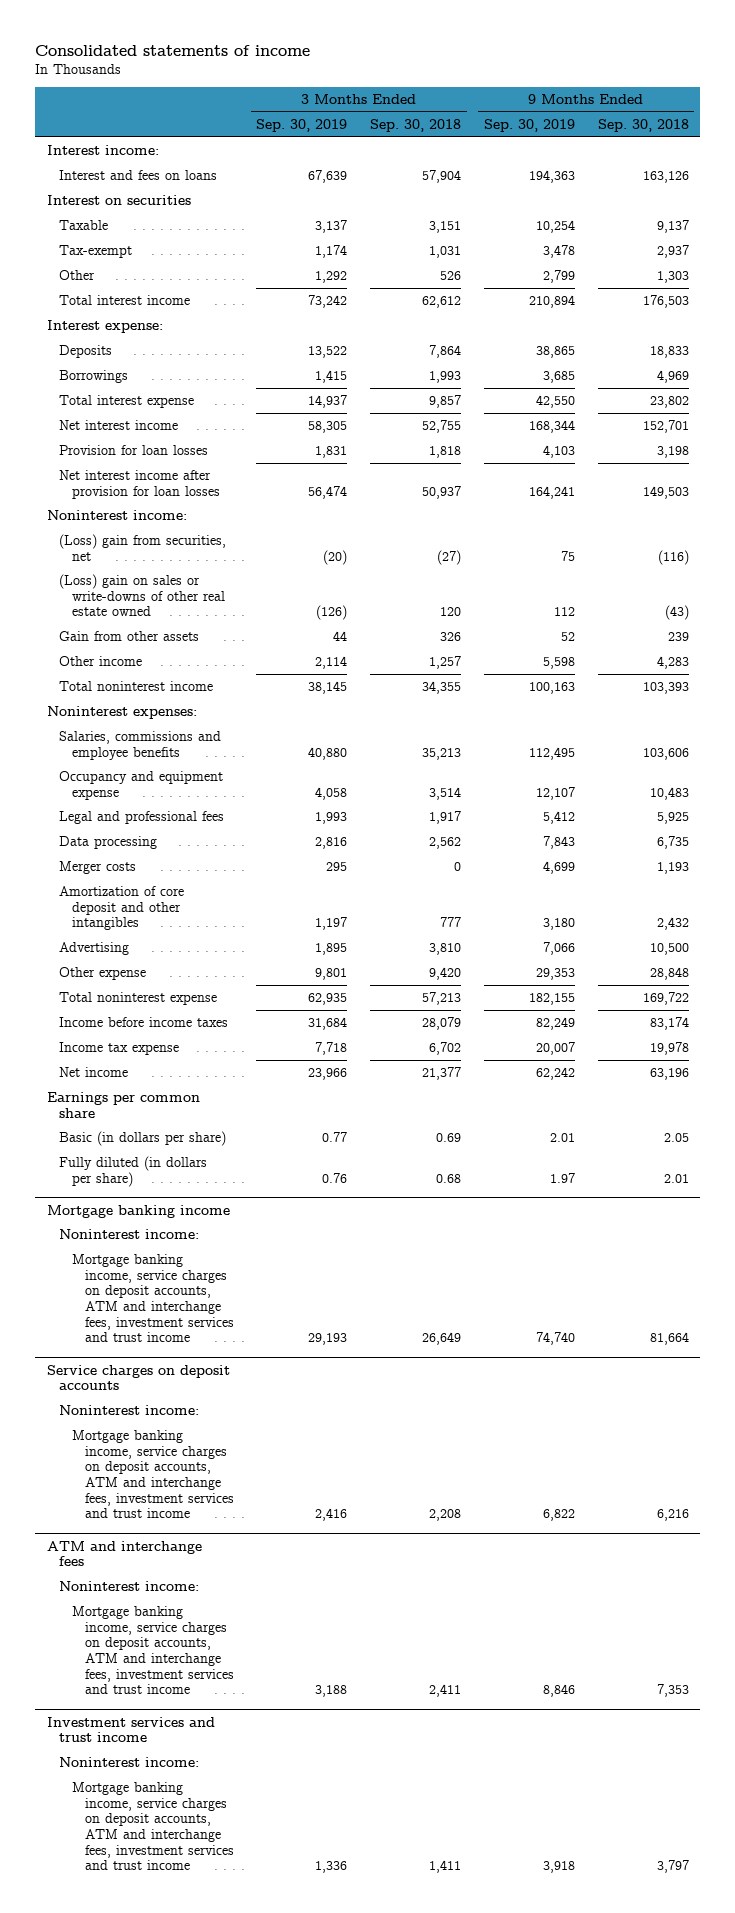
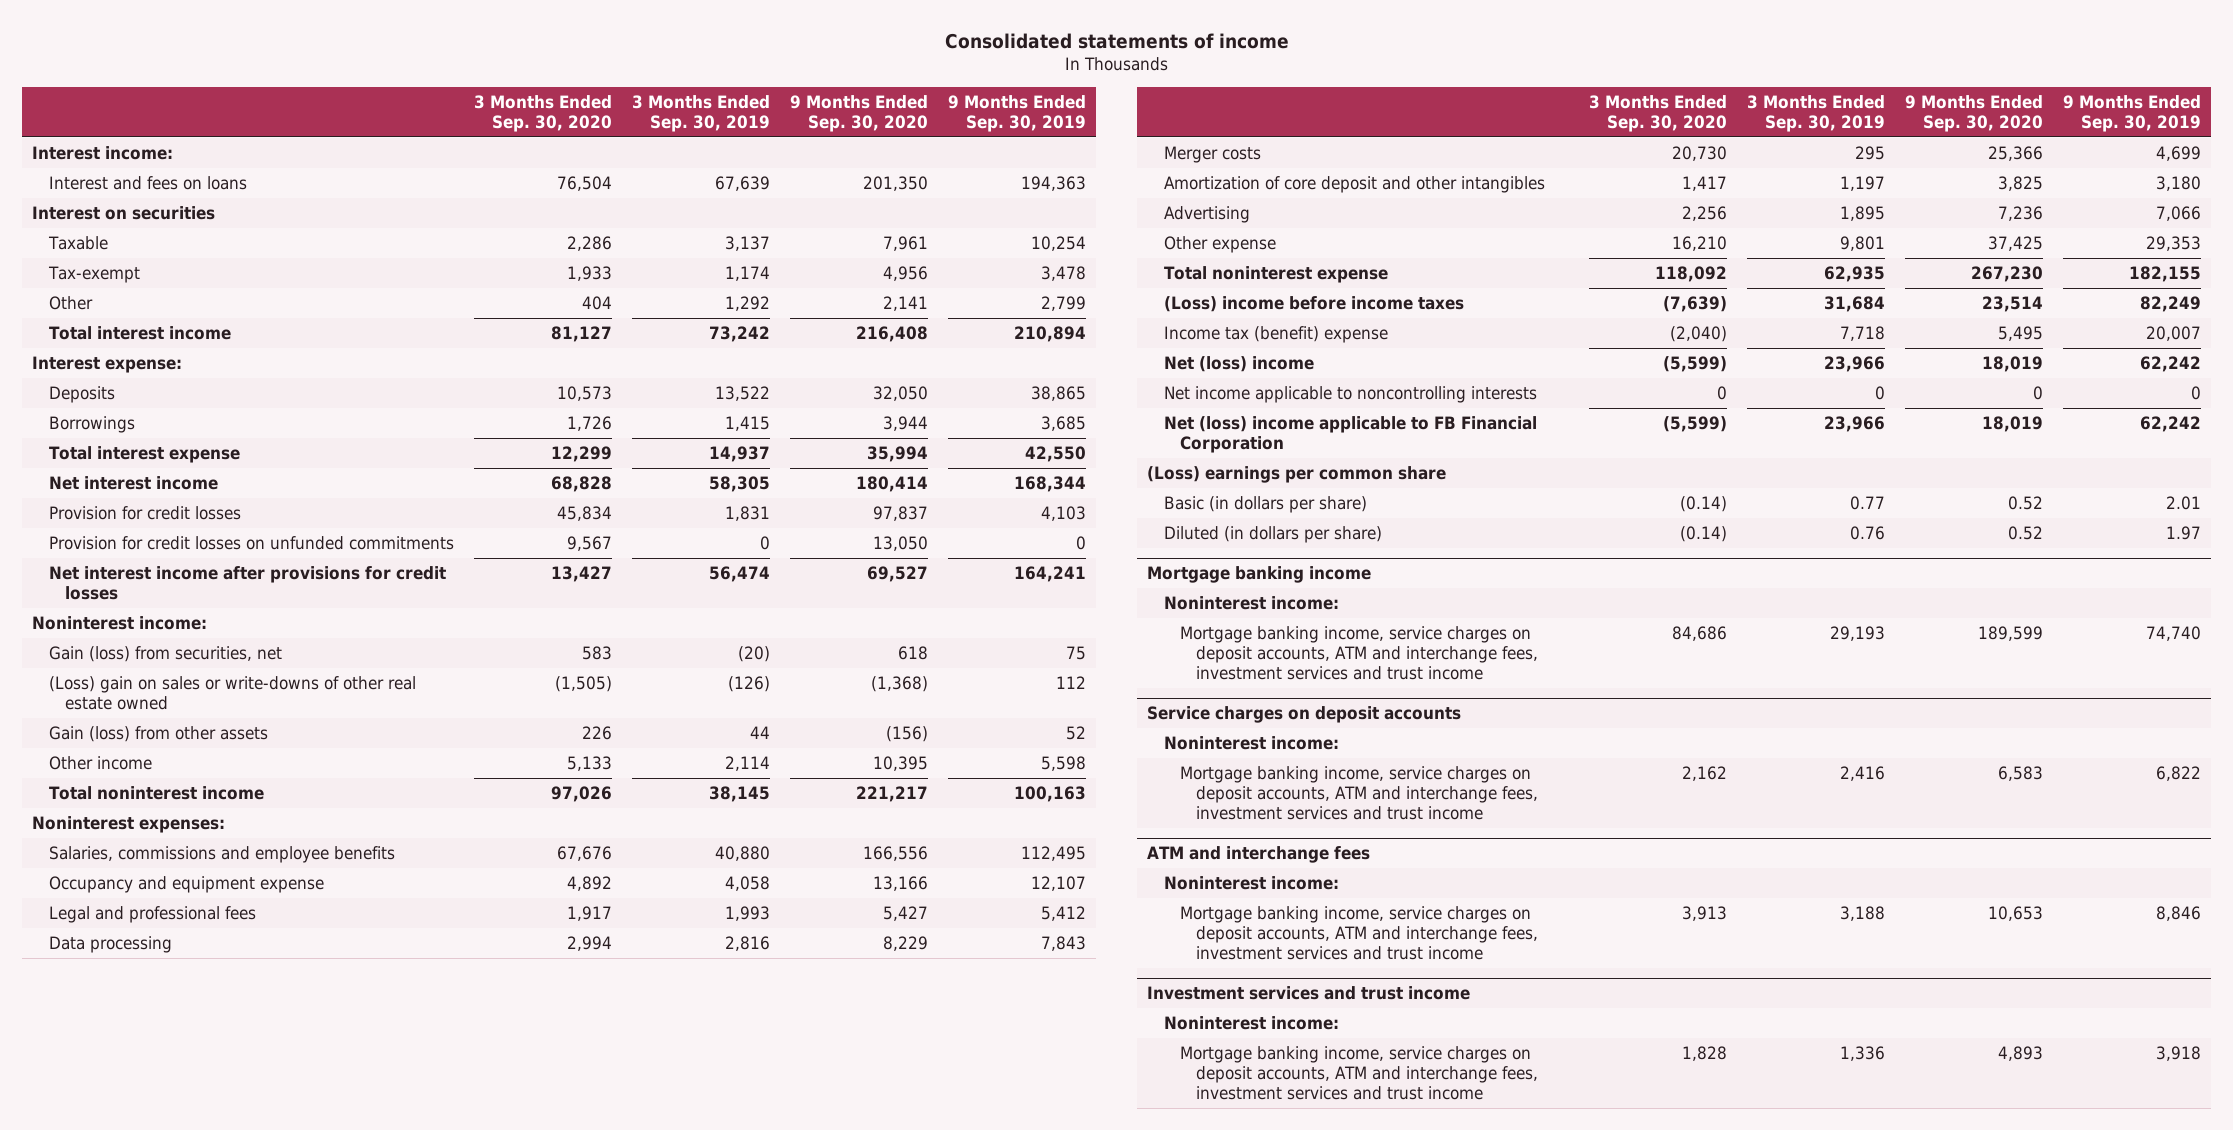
[370,118,462,132] Sep. 30, 2018 -> none
[597,118,689,132] Sep. 30, 2018 -> none
none -> [473,94,612,132] 3 Months Ended Sep. 30, 2020
none -> [789,94,928,132] 9 Months Ended Sep. 30, 2020
[59,444,209,455] Provision for loan losses -> [48,506,241,521] Provision for credit losses
none -> [48,536,454,551] Provision for credit losses on unfunded commitments
[59,469,220,499] Net interest income after provision for loan losses -> [48,566,446,601] Net interest income after provisions for credit losses
[59,533,227,561] (Loss) gain from securities, net -> [48,646,282,663] Gain (loss) from securities, net
[59,630,200,641] Gain from other assets -> [48,726,268,743] Gain (loss) from other assets
[59,1016,229,1027] Income before income taxes -> [1163,296,1464,313] (Loss) income before income taxes
[59,1041,180,1055] Income tax expense -> [1163,326,1388,344] Income tax (benefit) expense
none -> [1163,356,1314,373] Net (loss) income
none -> [1163,386,1537,404] Net income applicable to noncontrolling interests
[59,1066,129,1077] Net income -> [1163,416,1537,454] Net (loss) income applicable to FB Financial Corporation
[46,1091,200,1118] Earnings per common share -> [1147,466,1447,484] (Loss) earnings per common share
[59,1155,208,1187] Fully diluted (in dollars per share) -> [1163,526,1382,544] Diluted (in dollars per share)

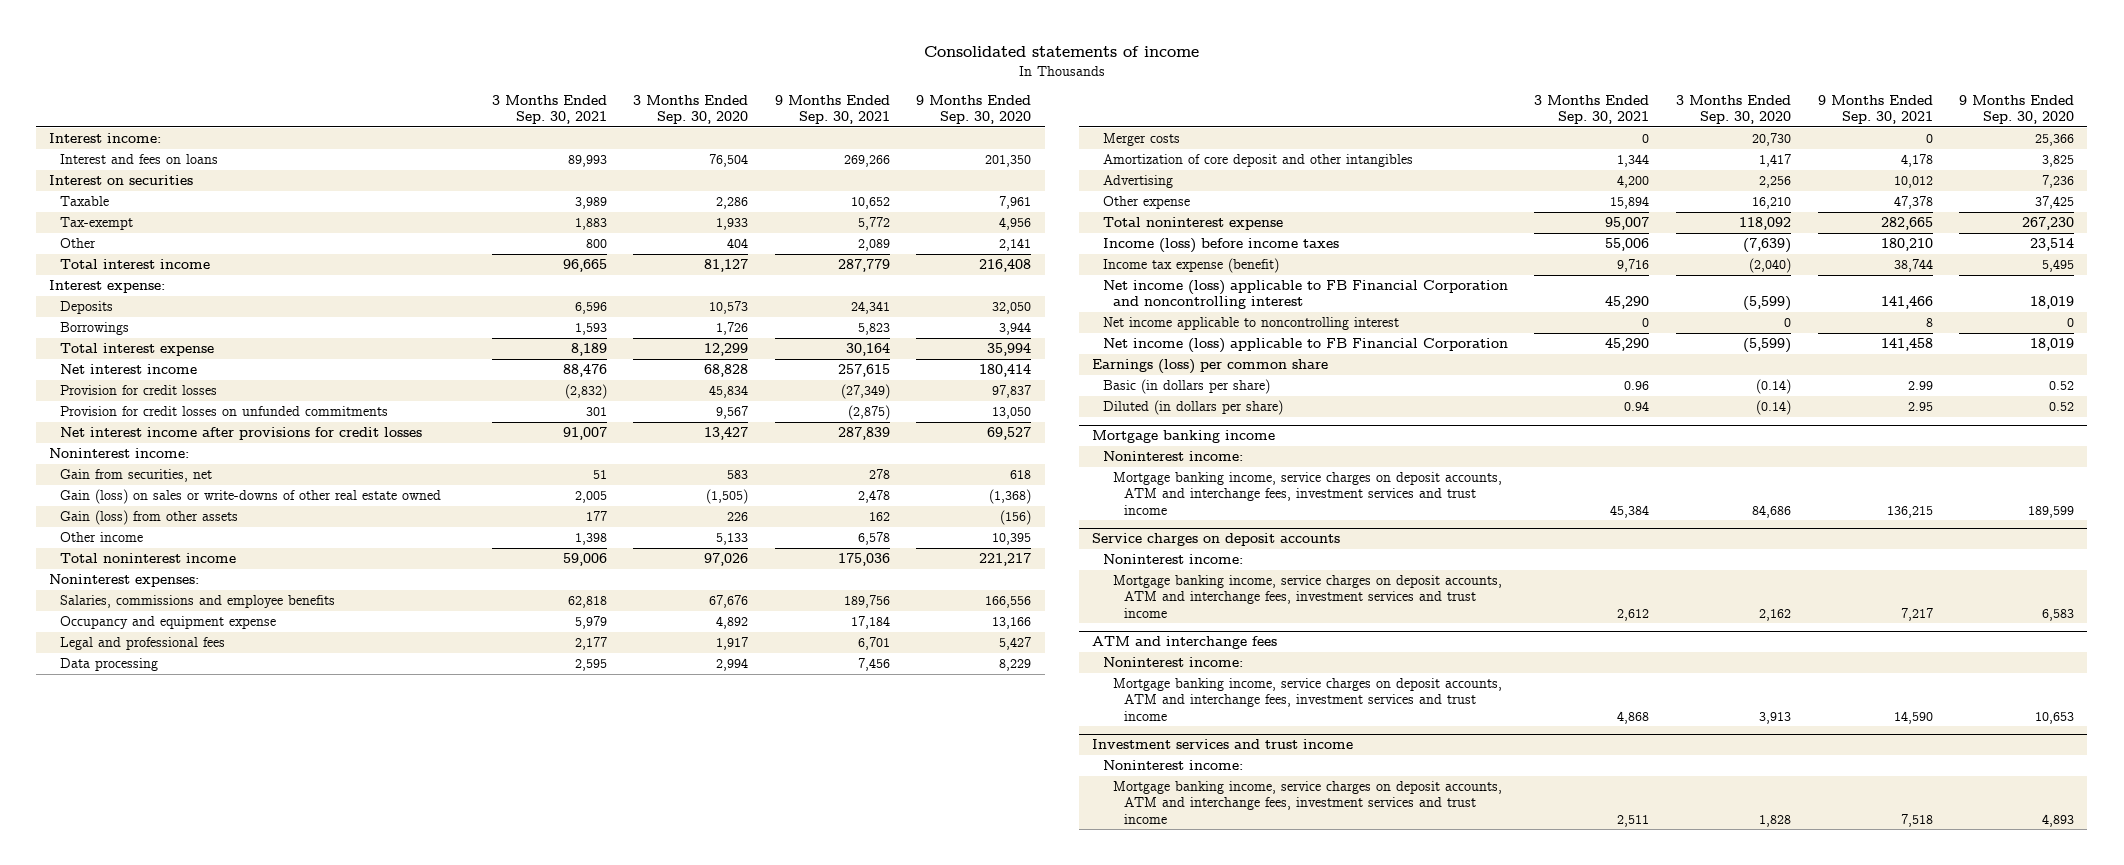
[631,94,770,132] 3 Months Ended Sep. 30, 2019 -> none
[947,94,1086,132] 9 Months Ended Sep. 30, 2019 -> none
none -> [491,94,607,125] 3 Months Ended Sep. 30, 2021
none -> [774,94,890,125] 9 Months Ended Sep. 30, 2021
[48,646,282,663] Gain (loss) from securities, net -> [60,469,213,483] Gain from securities, net
[48,676,416,711] (Loss) gain on sales or write-downs of other real estate owned -> [60,489,442,505] Gain (loss) on sales or write-downs of other real estate owned
[1163,296,1464,313] (Loss) income before income taxes -> [1102,238,1339,254] Income (loss) before income taxes
[1163,326,1388,344] Income tax (benefit) expense -> [1102,258,1279,274] Income tax expense (benefit)
[1163,356,1314,373] Net (loss) income -> [1102,280,1508,310] Net income (loss) applicable to FB Financial Corporation and noncontrolling interest
[1163,386,1537,404] Net income applicable to noncontrolling interests -> [1102,317,1399,331] Net income applicable to noncontrolling interest
[1163,416,1537,454] Net (loss) income applicable to FB Financial Corporation -> [1102,338,1508,354] Net income (loss) applicable to FB Financial Corporation
[1147,466,1447,484] (Loss) earnings per common share -> [1092,359,1329,375] Earnings (loss) per common share

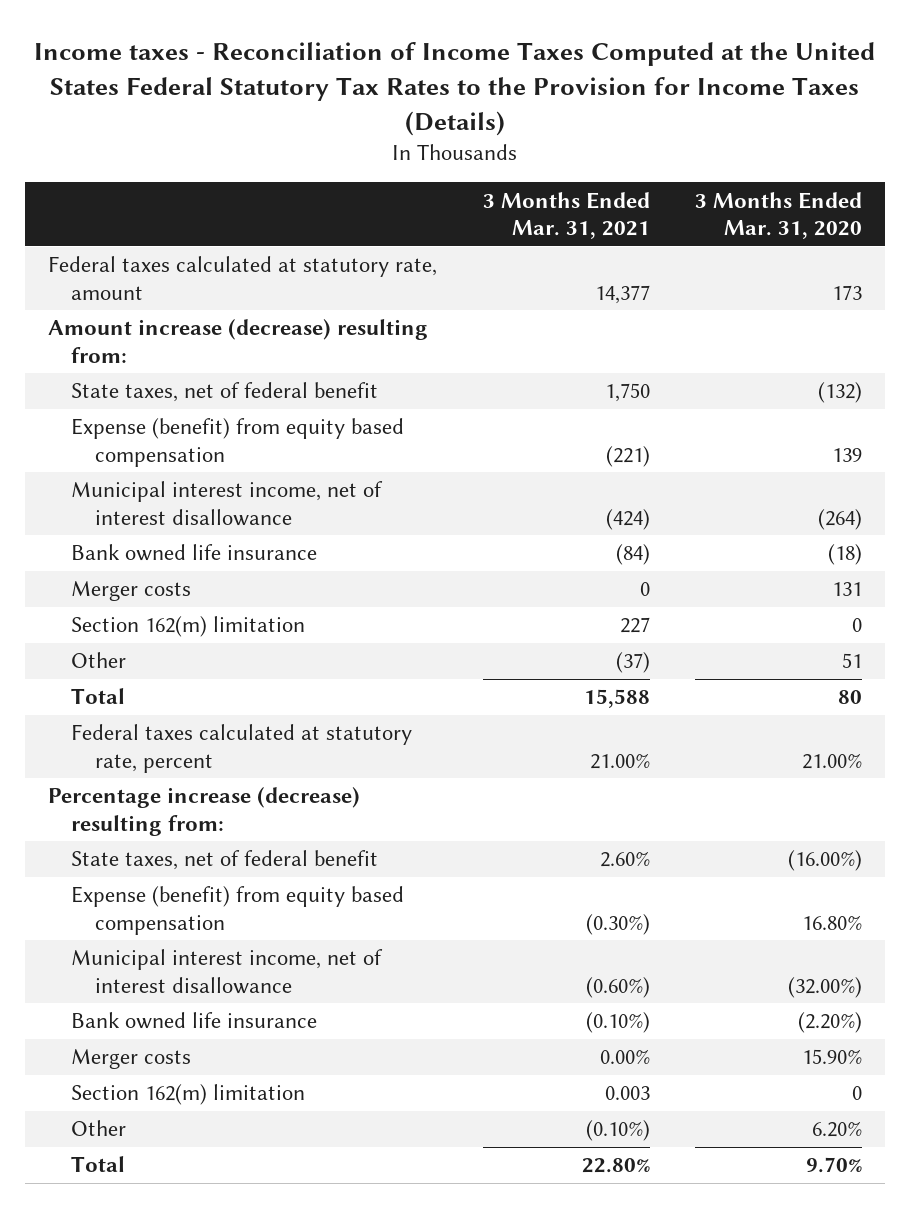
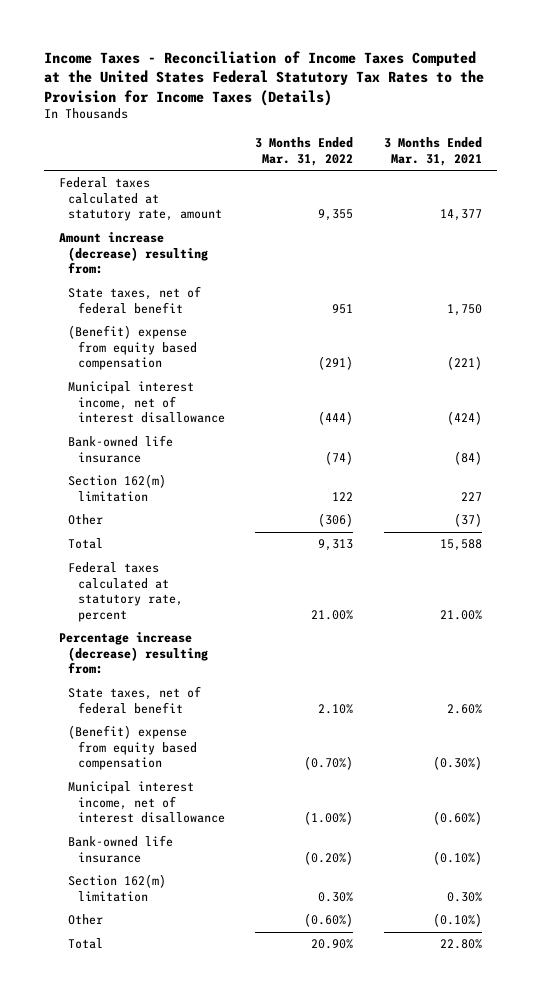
[34,41,876,136] Income taxes - Reconciliation of Income Taxes Computed at the United States Federal Statutory Tax Rates to the Provision for Income Taxes (Details) -> [43,50,484,106] Income Taxes - Reconciliation of Income Taxes Computed at the United States Federal Statutory Tax Rates to the Provision for Income Taxes (Details)
[695,191,863,239] 3 Months Ended Mar. 31, 2020 -> none
none -> [255,137,354,166] 3 Months Ended Mar. 31, 2022
[71,418,405,467] Expense (benefit) from equity based compensation -> [68,325,197,371] (Benefit) expense from equity based compensation
[71,581,192,602] Merger costs -> none
[71,544,318,562] Bank owned life insurance -> [68,435,174,463] Bank-owned life insurance
[71,886,405,935] Expense (benefit) from equity based compensation -> [68,725,197,771] (Benefit) expense from equity based compensation
[71,1049,192,1070] Merger costs -> none
[71,1012,318,1030] Bank owned life insurance -> [68,835,174,863] Bank-owned life insurance
[604,1086,650,1101] 0.003 -> [447,891,483,902] 0.30%

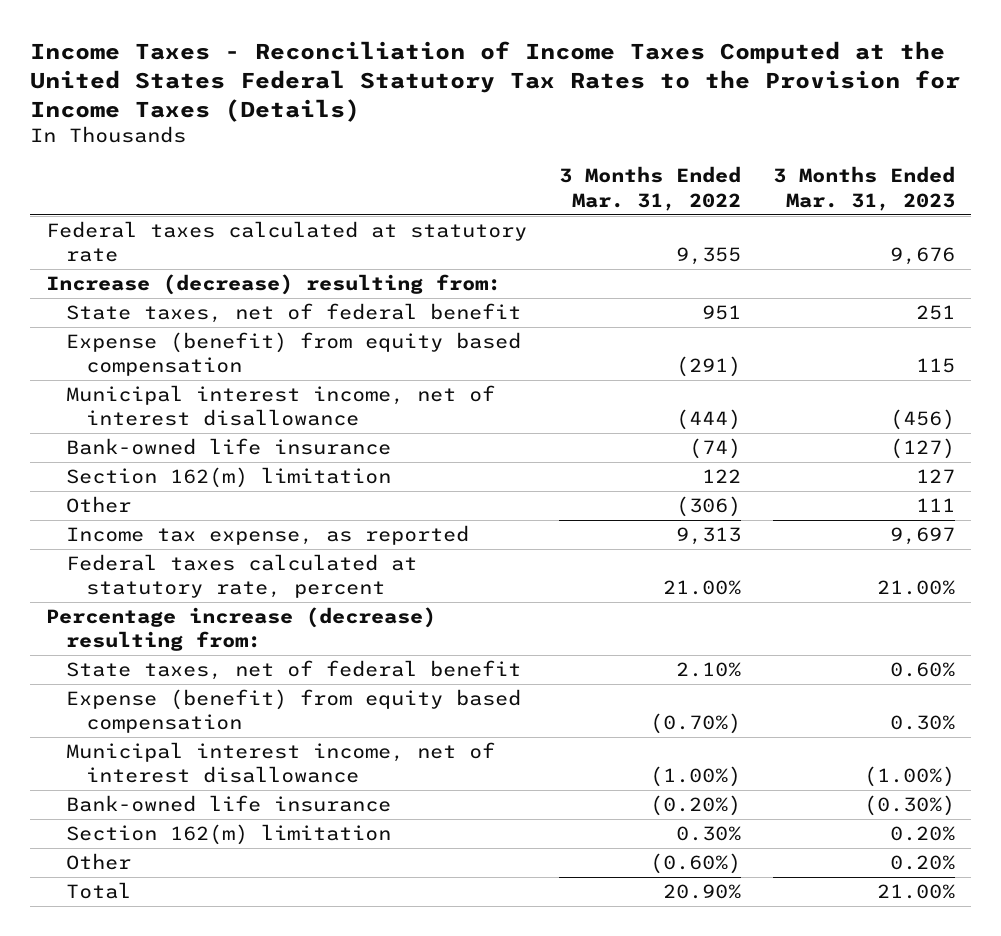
[384,137,483,166] 3 Months Ended Mar. 31, 2021 -> none
none -> [772,166,955,211] 3 Months Ended Mar. 31, 2023
[58,177,223,222] Federal taxes calculated at statutory rate, amount -> [45,221,527,263] Federal taxes calculated at statutory rate
[58,232,209,275] Amount increase (decrease) resulting from: -> [45,274,501,296] Increase (decrease) resulting from:
[68,325,197,371] (Benefit) expense from equity based compensation -> [65,332,521,377] Expense (benefit) from equity based compensation
[68,538,104,550] Total -> [65,525,469,546] Income tax expense, as reported
[68,725,197,771] (Benefit) expense from equity based compensation -> [65,689,521,734] Expense (benefit) from equity based compensation

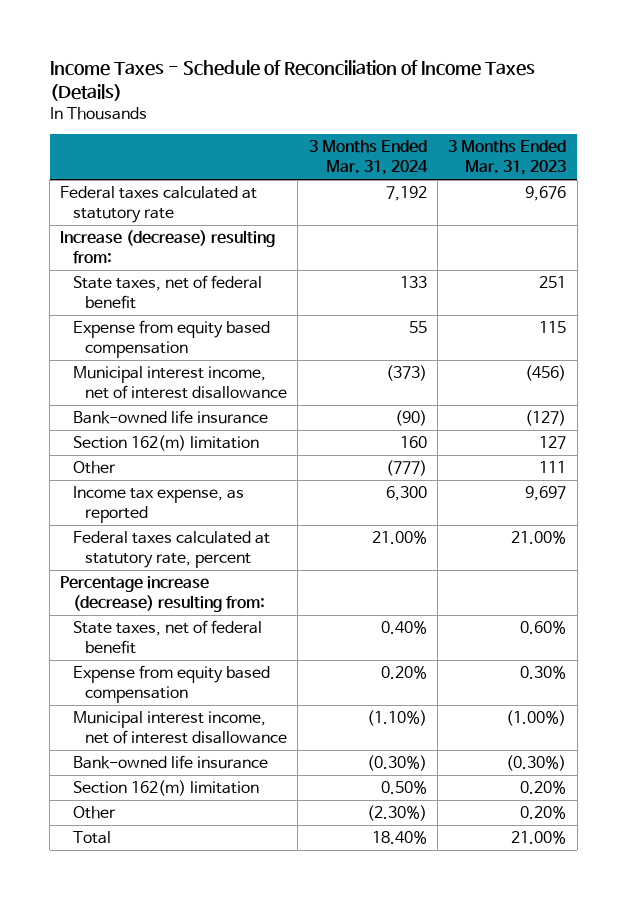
[29,40,960,123] Income Taxes - Reconciliation of Income Taxes Computed at the United States Federal Statutory Tax Rates to the Provision for Income Taxes (Details) -> [49,59,535,101] Income Taxes - Schedule of Reconciliation of Income Taxes (Details)
[558,166,741,211] 3 Months Ended Mar. 31, 2022 -> none
none -> [308,140,428,176] 3 Months Ended Mar. 31, 2024
[65,332,521,377] Expense (benefit) from equity based compensation -> [72,320,270,358] Expense from equity based compensation
[65,689,521,734] Expense (benefit) from equity based compensation -> [72,665,270,703] Expense from equity based compensation

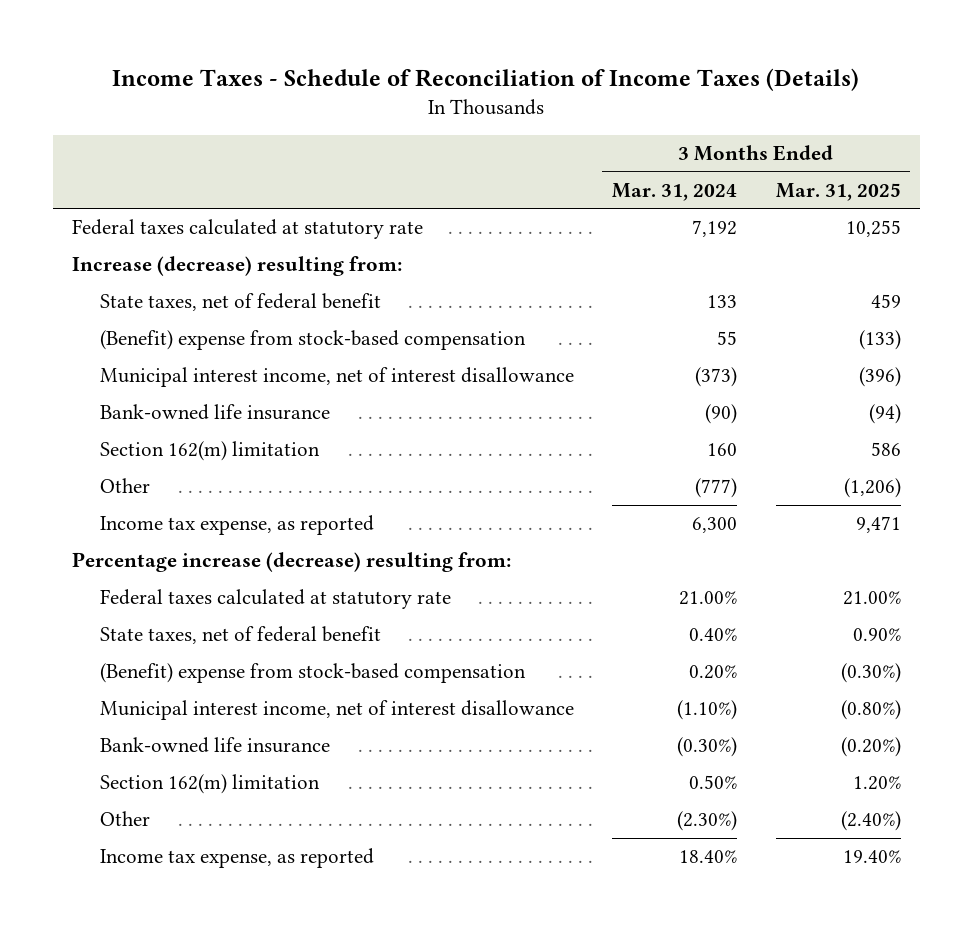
[448,140,567,176] 3 Months Ended Mar. 31, 2023 -> none
none -> [775,182,901,201] Mar. 31, 2025
[72,320,270,358] Expense from equity based compensation -> [99,330,526,351] (Benefit) expense from stock-based compensation
[72,531,270,568] Federal taxes calculated at statutory rate, percent -> none
none -> [99,589,451,610] Federal taxes calculated at statutory rate
[72,665,270,703] Expense from equity based compensation -> [99,663,526,684] (Benefit) expense from stock-based compensation
[72,831,111,845] Total -> [99,848,374,869] Income tax expense, as reported

